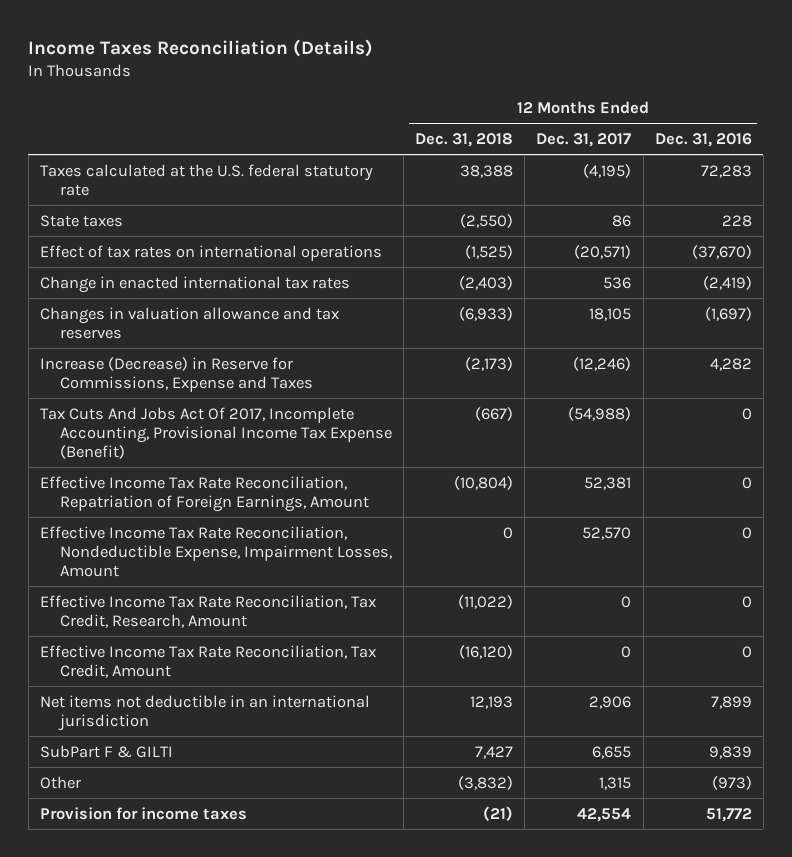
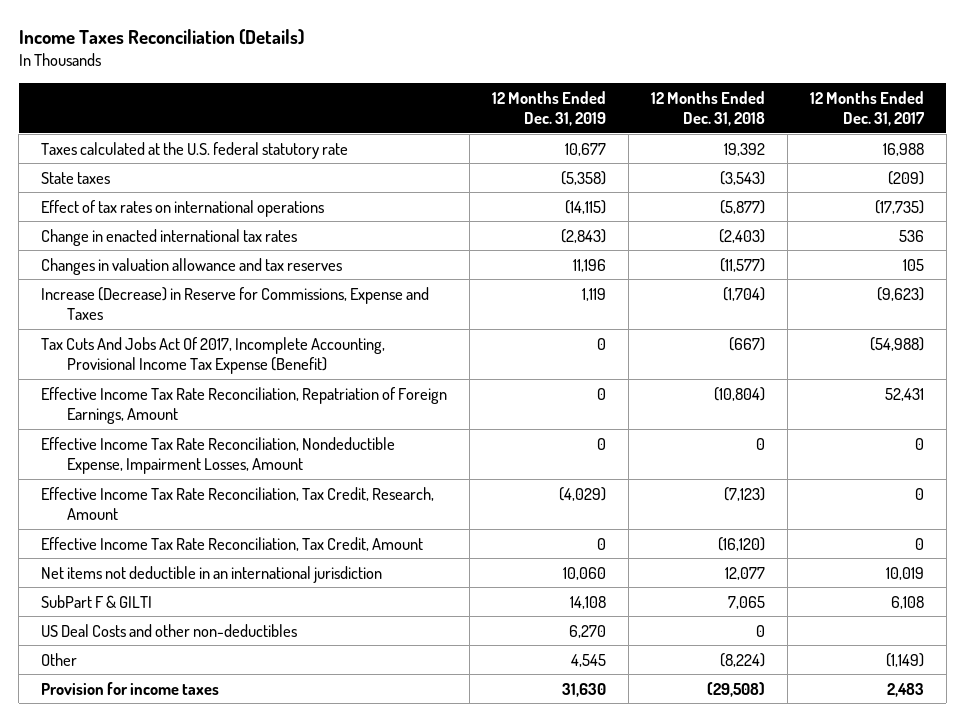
[654,133,752,148] Dec. 31, 2016 -> none
none -> [491,90,606,127] 12 Months Ended Dec. 31, 2019
[460,164,514,178] 38,388 -> [723,142,765,156] 19,392
[583,163,632,178] (4,195) -> [882,142,924,156] 16,988
[460,213,514,228] (2,550) -> [719,170,765,185] (3,543)
[612,214,632,227] 86 -> [887,170,924,185] (209)
[465,244,514,259] (1,525) -> [719,199,765,214] (5,877)
[574,244,632,259] (20,571) -> [874,199,924,214] (17,735)
[459,306,514,321] (6,933) -> [719,257,765,272] (11,577)
[589,307,632,321] 18,105 -> [902,258,924,271] 105
[465,356,514,371] (2,173) -> [722,286,765,301] (1,704)
[573,356,632,371] (12,246) -> [876,286,924,301] (9,623)
[584,476,632,490] 52,381 -> [884,387,924,401] 52,431
[582,526,632,540] 52,570 -> [914,437,924,450] 0
[458,594,514,609] (11,022) -> [723,486,765,501] (7,123)
[470,695,514,709] 12,193 -> [724,566,765,580] 12,077
[589,695,632,709] 2,906 -> [885,566,924,580] 10,019
[475,745,514,759] 7,427 -> [727,595,765,609] 7,065
[592,745,632,759] 6,655 -> [890,595,924,609] 6,108
none -> [41,623,298,637] US Deal Costs and other non-deductibles
[458,775,514,790] (3,832) -> [719,652,765,667] (8,224)
[599,776,632,790] 1,315 -> [885,652,924,667] (1,149)
[483,805,514,821] (21) -> [706,681,765,697] (29,508)
[577,807,632,822] 42,554 -> [886,682,924,697] 2,483

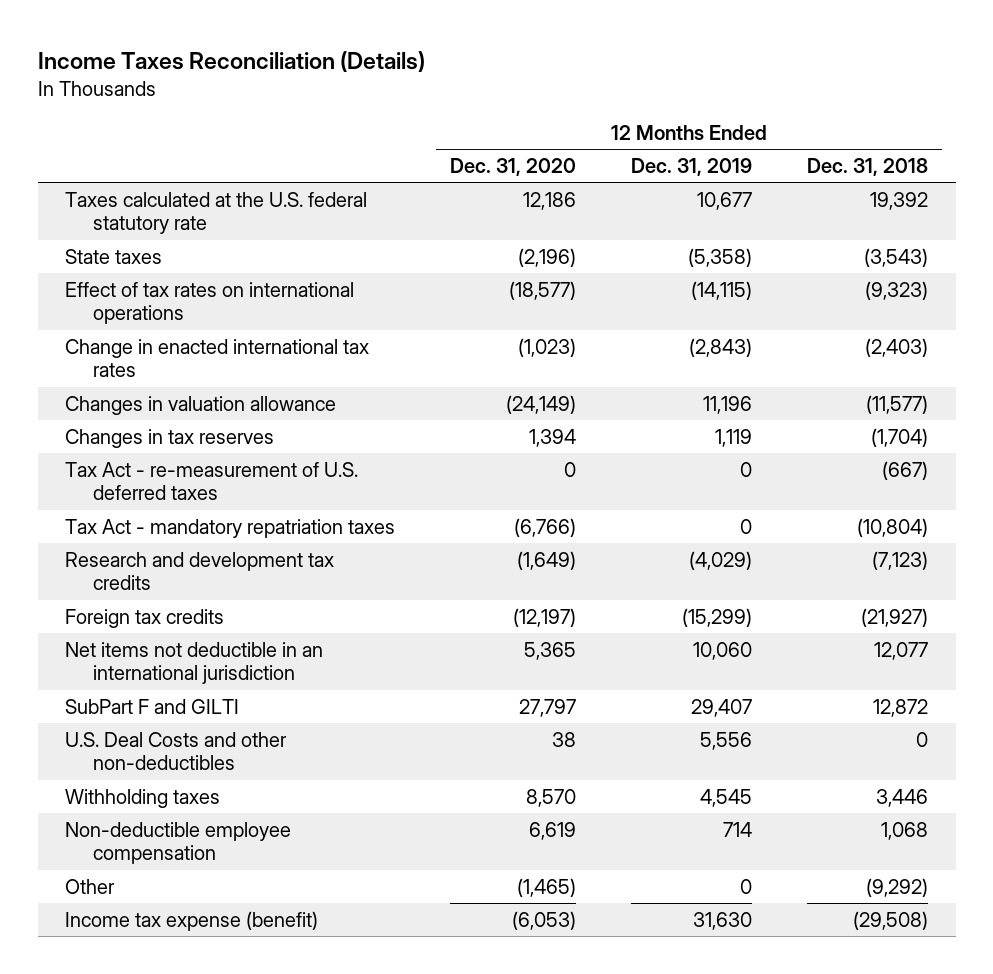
[809,90,925,127] 12 Months Ended Dec. 31, 2017 -> none
none -> [450,158,577,177] Dec. 31, 2020
[719,199,765,214] (5,877) -> [865,280,929,300] (9,323)
[41,436,396,475] Effective Income Tax Rate Reconciliation, Nondeductible Expense, Impairment Losses, Amount -> none
[41,536,424,551] Effective Income Tax Rate Reconciliation, Tax Credit, Amount -> none
[41,257,343,275] Changes in valuation allowance and tax reserves -> [65,395,337,415] Changes in valuation allowance
[41,286,430,321] Increase (Decrease) in Reserve for Commissions, Expense and Taxes -> [65,428,275,448] Changes in tax reserves
[41,336,386,375] Tax Cuts And Jobs Act Of 2017, Incomplete Accounting, Provisional Income Tax Expense (Benefit) -> [65,461,359,501] Tax Act - re-measurement of U.S. deferred taxes
[41,386,448,425] Effective Income Tax Rate Reconciliation, Repatriation of Foreign Earnings, Amount -> [65,518,396,538] Tax Act - mandatory repatriation taxes
[41,486,435,521] Effective Income Tax Rate Reconciliation, Tax Credit, Research, Amount -> [65,551,335,591] Research and development tax credits
none -> [65,608,225,628] Foreign tax credits
[41,594,153,608] SubPart F & GILTI -> [65,698,240,714] SubPart F and GILTI
[569,595,606,609] 14,108 -> [691,698,753,717] 29,407
[727,595,765,609] 7,065 -> [873,698,929,717] 12,872
[41,623,298,637] US Deal Costs and other non-deductibles -> [65,731,288,771] U.S. Deal Costs and other non-deductibles
[568,624,606,638] 6,270 -> [700,731,753,750] 5,556
none -> [65,788,221,808] Withholding taxes
none -> [65,821,292,865] Non-deductible employee compensation
[570,653,606,667] 4,545 -> [740,878,753,894] 0
[719,652,765,667] (8,224) -> [866,877,929,897] (9,292)
[41,681,220,695] Provision for income taxes -> [65,910,319,931] Income tax expense (benefit)

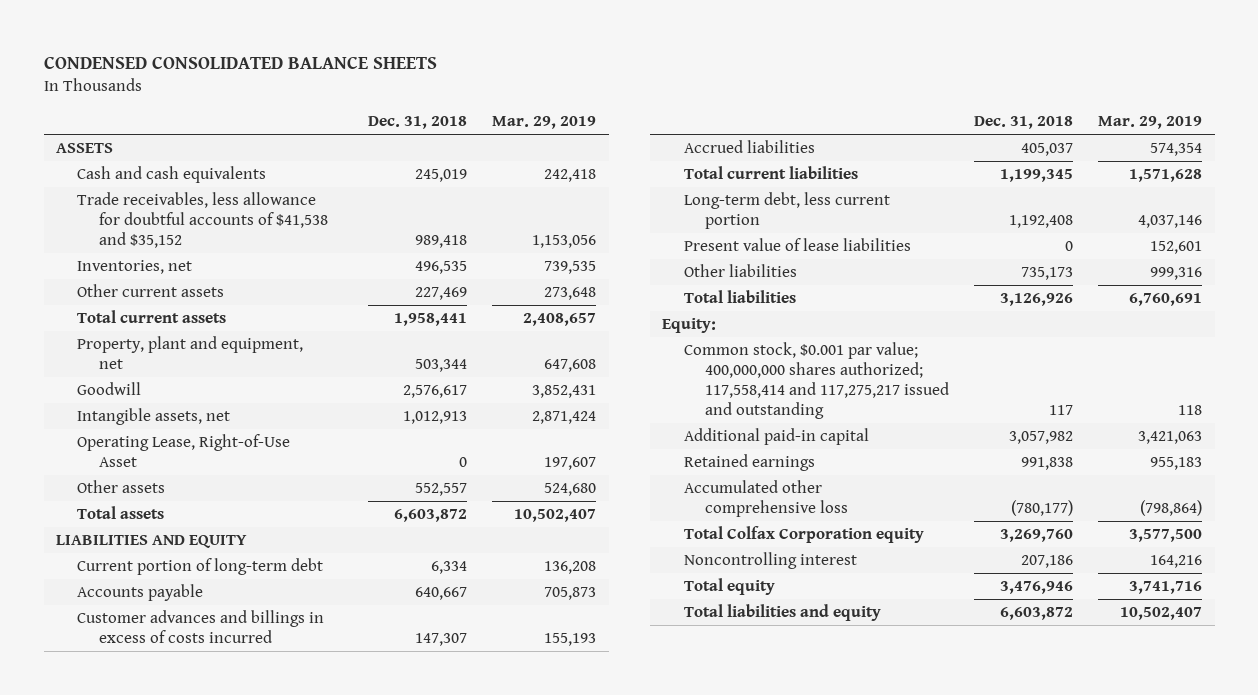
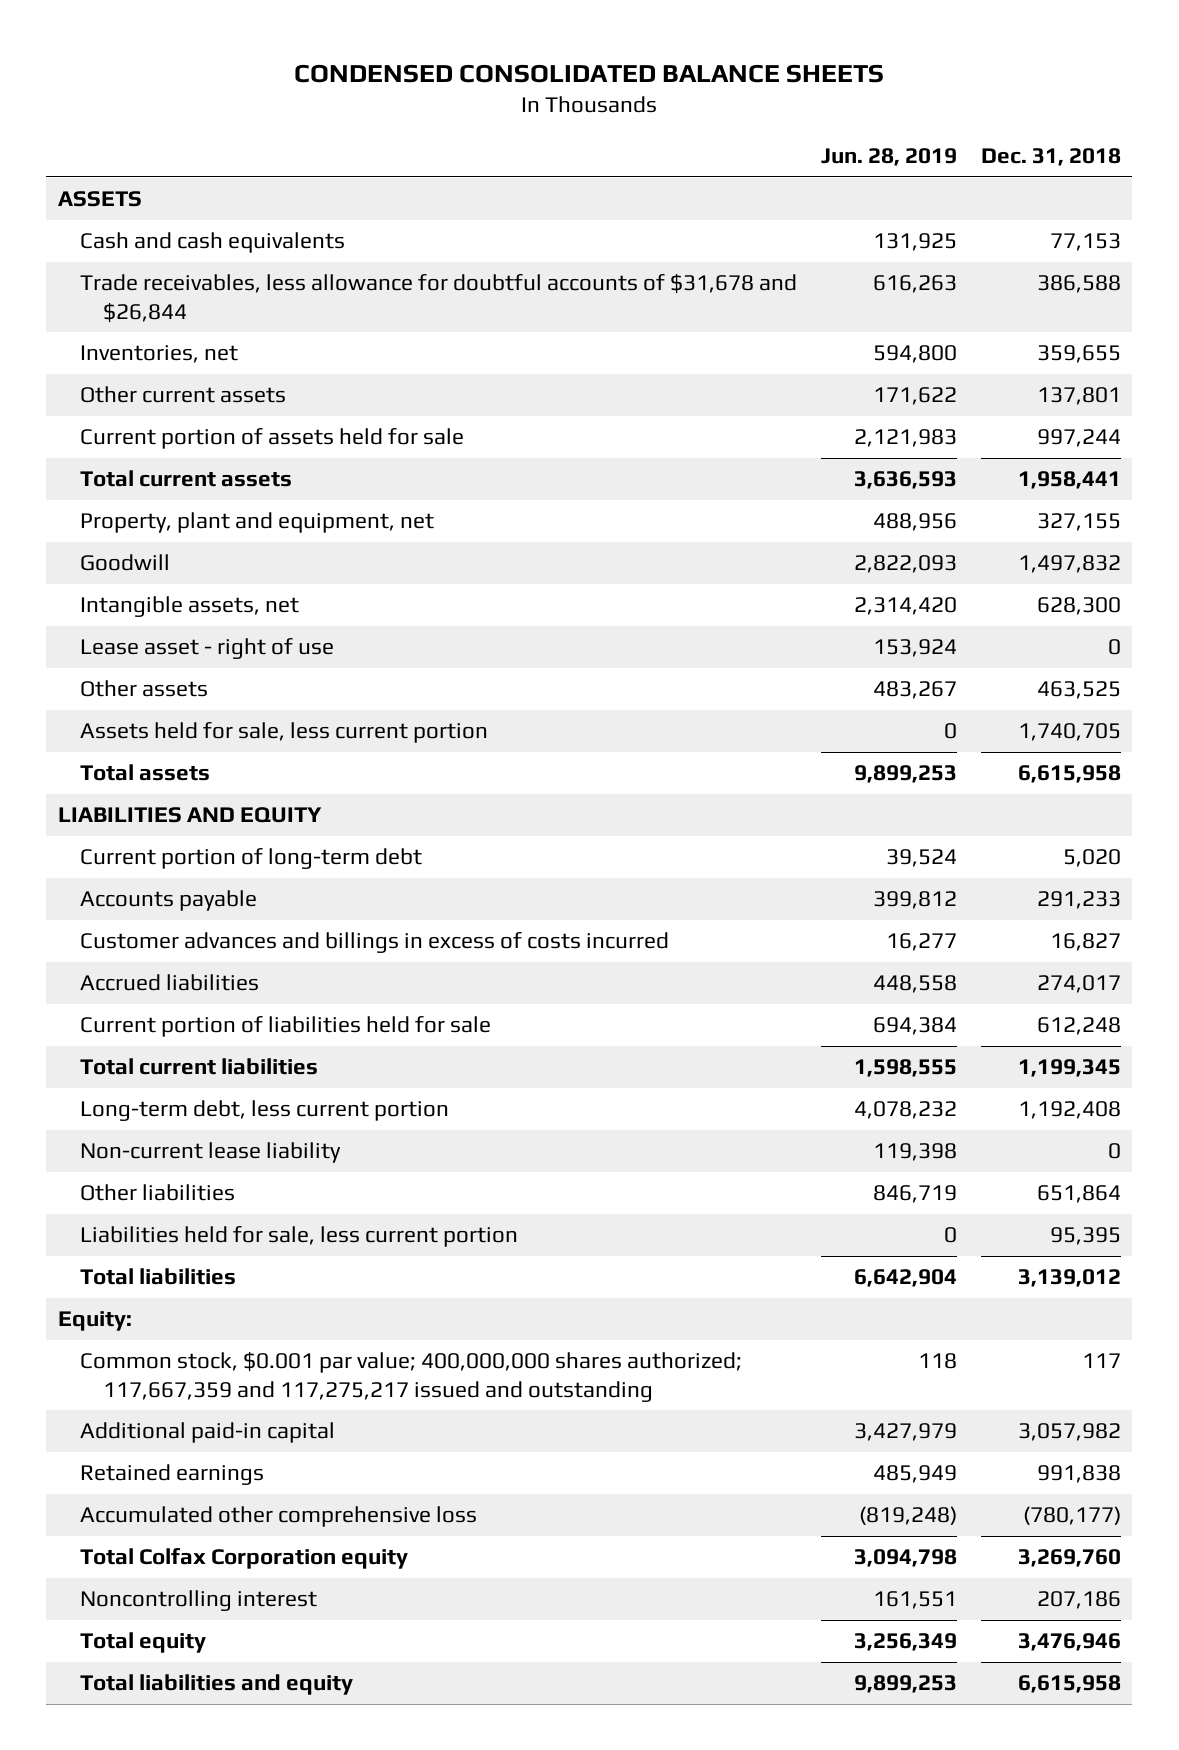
[492,116,597,130] Mar. 29, 2019 -> none
none -> [821,148,958,167] Jun. 28, 2019
[414,169,467,183] 245,019 -> [1049,233,1121,252] 77,153
[77,192,328,249] Trade receivables, less allowance for doubtful accounts of $41,538 and $35,152 -> [80,274,798,323] Trade receivables, less allowance for doubtful accounts of $31,678 and $26,844
[414,235,467,249] 989,418 -> [1036,275,1121,294] 386,588
[414,261,467,275] 496,535 -> [1036,345,1121,364] 359,655
[414,287,467,301] 227,469 -> [1036,387,1121,406] 137,801
none -> [80,428,465,450] Current portion of assets held for sale
[414,359,467,373] 503,344 -> [1036,513,1121,532] 327,155
[402,385,467,399] 2,576,617 -> [1017,555,1121,574] 1,497,832
[402,411,467,425] 1,012,913 -> [1036,597,1121,616] 628,300
[77,434,291,468] Operating Lease, Right-of-Use Asset -> [80,638,335,660] Lease asset - right of use
[414,483,467,497] 552,557 -> [1036,681,1121,700] 463,525
none -> [80,722,489,744] Assets held for sale, less current portion
[393,509,467,523] 6,603,872 -> [1017,765,1121,784] 6,615,958
[430,561,467,575] 6,334 -> [1062,849,1121,868] 5,020
[414,587,467,601] 640,667 -> [1036,891,1121,910] 291,233
[414,633,467,647] 147,307 -> [1049,933,1121,952] 16,827
[1021,143,1074,157] 405,037 -> [1036,975,1121,994] 274,017
none -> [80,1016,492,1038] Current portion of liabilities held for sale
[683,238,911,252] Present value of lease liabilities -> [80,1142,342,1164] Non-current lease liability
[1021,267,1074,281] 735,173 -> [1036,1185,1121,1204] 651,864
none -> [80,1226,519,1248] Liabilities held for sale, less current portion
[1000,293,1074,307] 3,126,926 -> [1017,1269,1121,1288] 3,139,012
[683,342,949,420] Common stock, $0.001 par value; 400,000,000 shares authorized; 117,558,414 and 117,275,217 issued and outstanding -> [80,1352,743,1402] Common stock, $0.001 par value; 400,000,000 shares authorized; 117,667,359 and 117,275,217 issued and outstanding
[1000,607,1074,621] 6,603,872 -> [1017,1675,1121,1694] 6,615,958

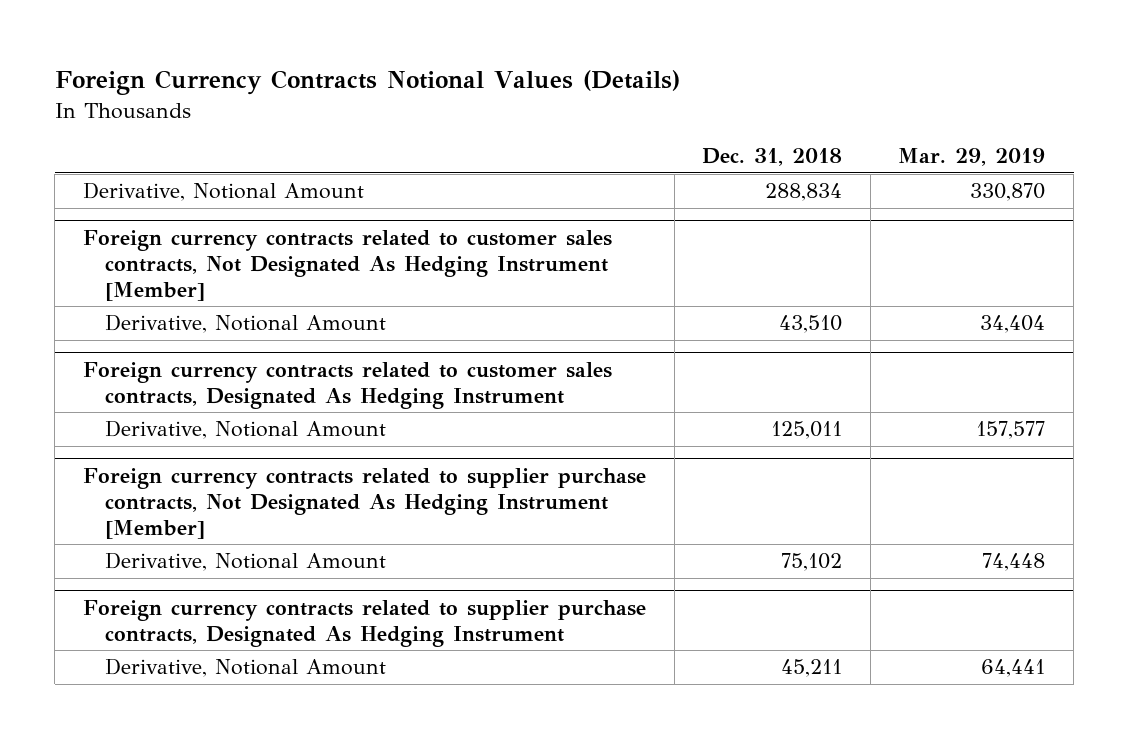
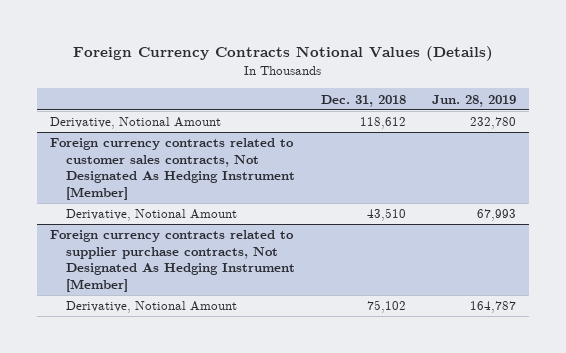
[898,148,1046,167] Mar. 29, 2019 -> none
none -> [431,94,516,107] Jun. 28, 2019
[765,183,843,202] 288,834 -> [359,117,406,130] 118,612
[82,362,612,410] Foreign currency contracts related to customer sales contracts, Designated As Hedging Instrument -> none
[105,420,387,440] Derivative, Notional Amount -> none
[82,600,646,648] Foreign currency contracts related to supplier purchase contracts, Designated As Hedging Instrument -> none
[105,658,387,678] Derivative, Notional Amount -> none

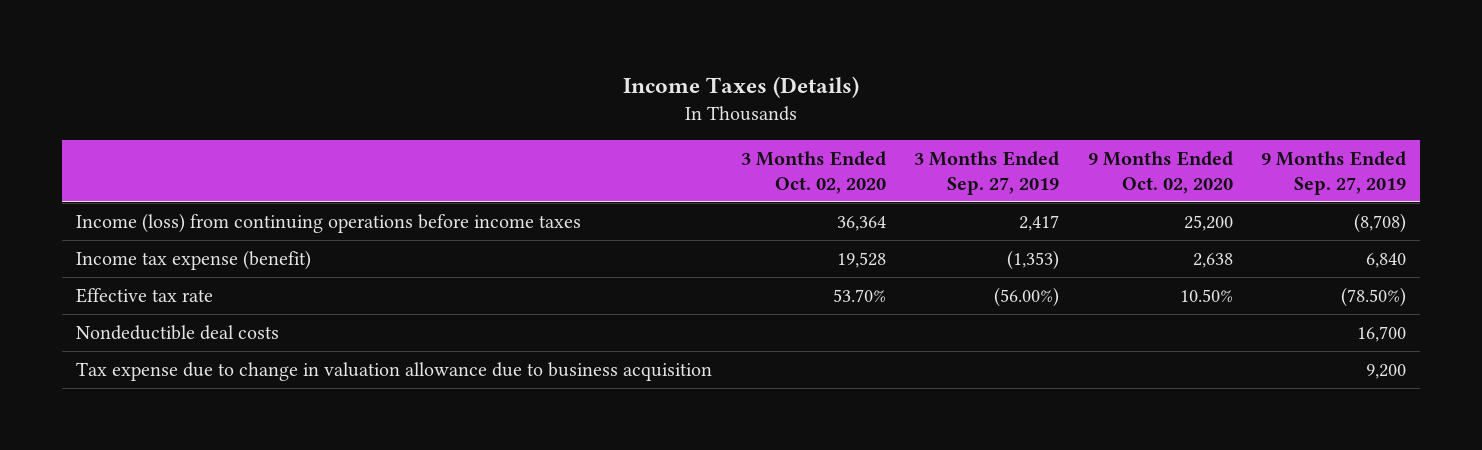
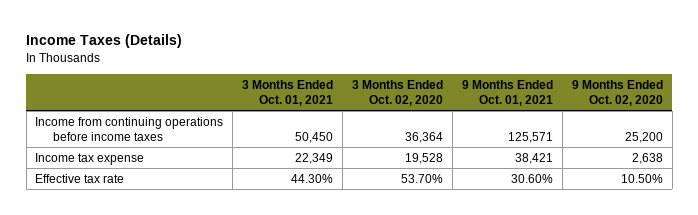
[914,150,1060,195] 3 Months Ended Sep. 27, 2019 -> none
[1261,150,1407,195] 9 Months Ended Sep. 27, 2019 -> none
none -> [242,79,334,106] 3 Months Ended Oct. 01, 2021
none -> [461,79,553,106] 9 Months Ended Oct. 01, 2021
[76,212,582,233] Income (loss) from continuing operations before income taxes -> [35,116,224,141] Income from continuing operations before income taxes
[76,249,312,270] Income tax expense (benefit) -> [35,152,145,165] Income tax expense
[76,324,280,340] Nondeductible deal costs -> none
[76,361,713,381] Tax expense due to change in valuation allowance due to business acquisition -> none

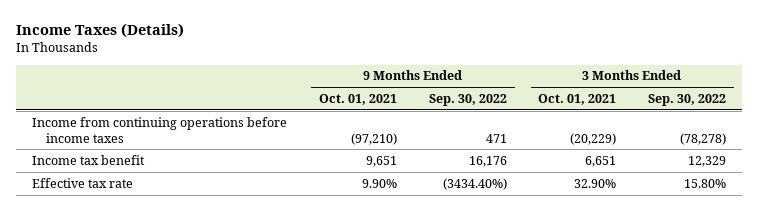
[352,79,444,106] 3 Months Ended Oct. 02, 2020 -> none
[571,79,663,106] 9 Months Ended Oct. 02, 2020 -> none
none -> [428,93,507,106] Sep. 30, 2022
none -> [648,93,727,106] Sep. 30, 2022
[295,131,334,143] 50,450 -> [570,132,617,145] (20,229)
[507,131,553,143] 125,571 -> [350,132,397,145] (97,210)
[35,152,145,165] Income tax expense -> [31,154,145,165] Income tax benefit
[295,152,334,164] 22,349 -> [585,155,617,167] 6,651
[514,152,553,164] 38,421 -> [365,155,397,167] 9,651
[291,173,334,183] 44.30% -> [574,178,617,188] 32.90%
[510,173,553,183] 30.60% -> [361,178,397,188] 9.90%

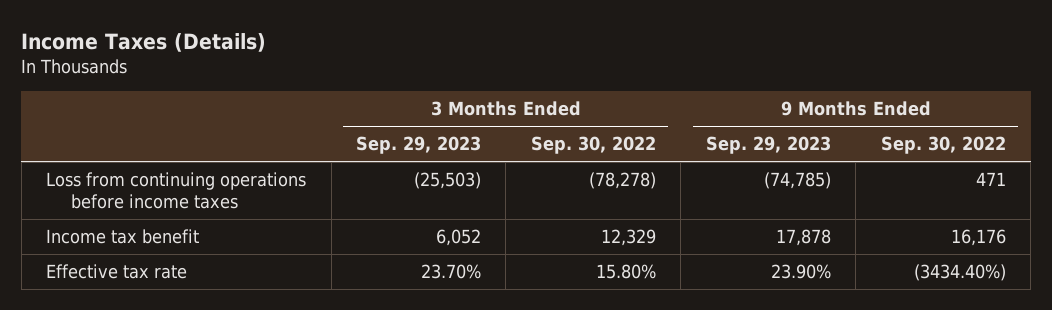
[318,93,397,105] Oct. 01, 2021 -> none
[538,93,617,105] Oct. 01, 2021 -> none
none -> [355,136,481,155] Sep. 29, 2023
none -> [705,136,831,155] Sep. 29, 2023
[31,116,287,143] Income from continuing operations before income taxes -> [46,172,307,210] Loss from continuing operations before income taxes

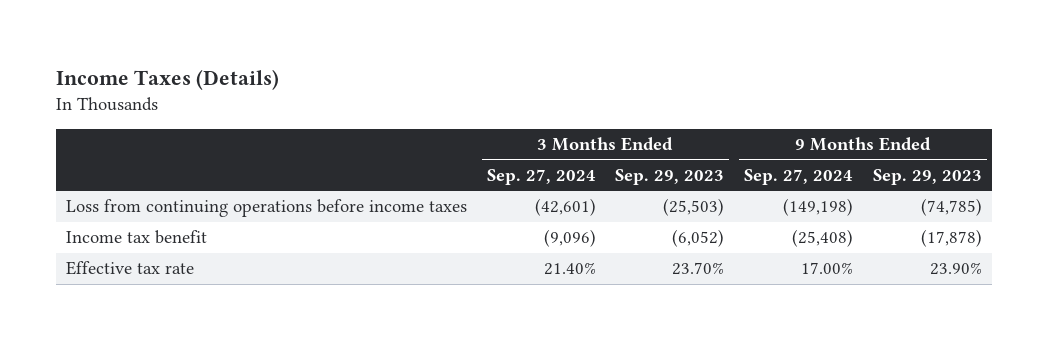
[530,136,656,155] Sep. 30, 2022 -> none
[880,136,1006,155] Sep. 30, 2022 -> none
none -> [486,168,596,185] Sep. 27, 2024
none -> [744,168,854,185] Sep. 27, 2024
[435,229,481,247] 6,052 -> [672,229,725,248] (6,052)
[775,229,831,247] 17,878 -> [921,229,983,248] (17,878)

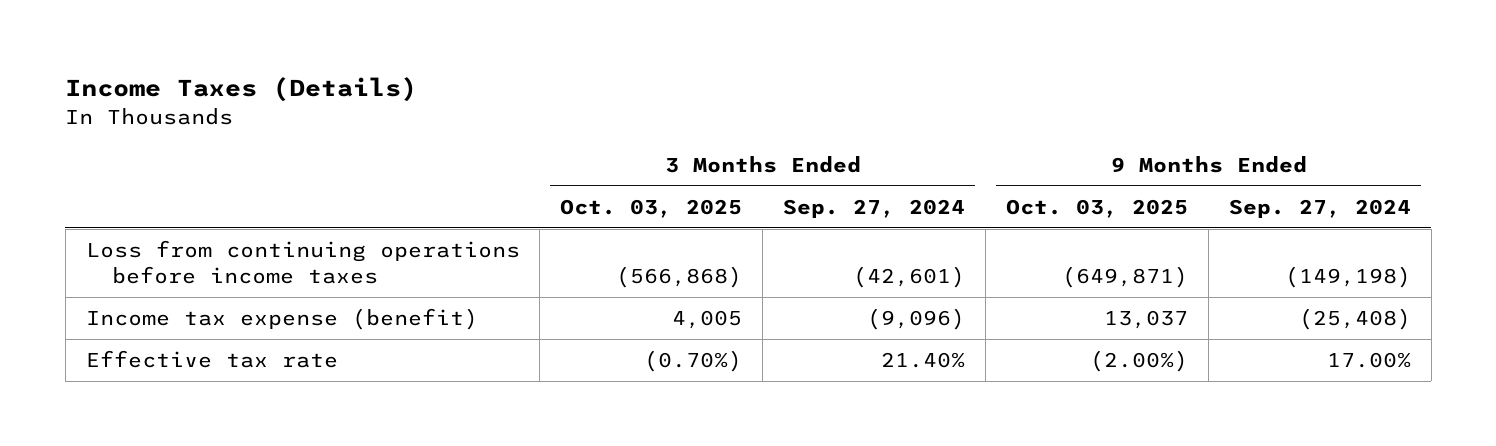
[615,168,725,185] Sep. 29, 2023 -> none
[873,168,983,185] Sep. 29, 2023 -> none
none -> [560,198,743,218] Oct. 03, 2025
none -> [1006,198,1189,218] Oct. 03, 2025
[65,230,207,245] Income tax benefit -> [85,308,478,331] Income tax expense (benefit)

